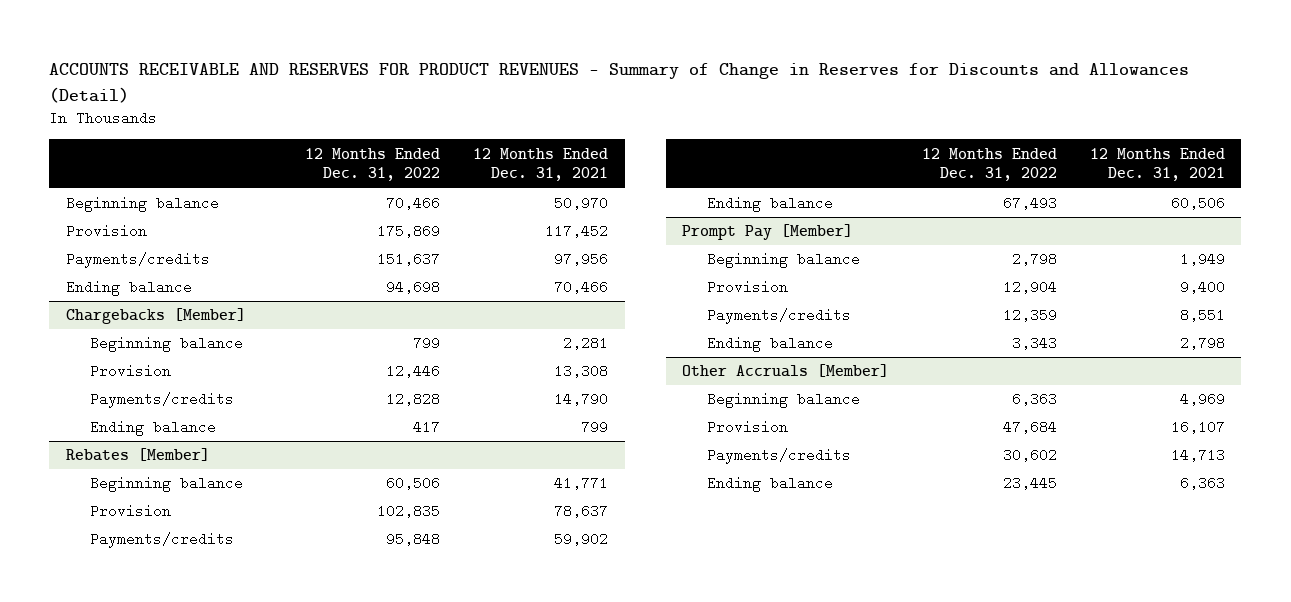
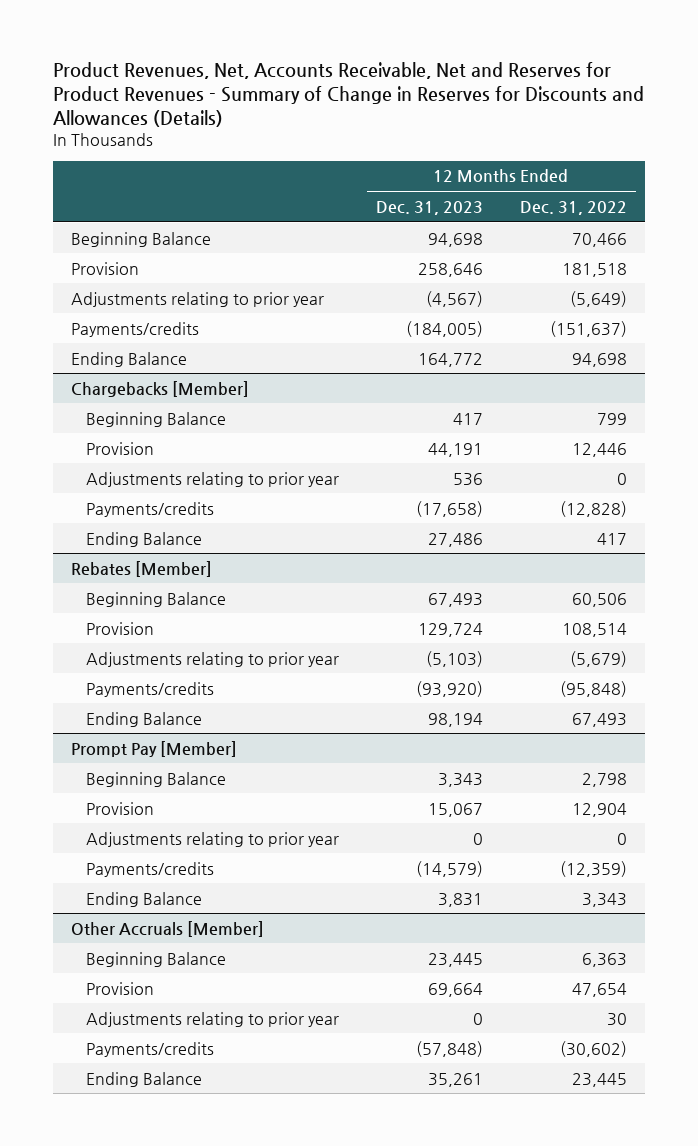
[49,62,1190,103] ACCOUNTS RECEIVABLE AND RESERVES FOR PRODUCT REVENUES - Summary of Change in Reserves for Discounts and Allowances (Detail) -> [52,62,644,128] Product Revenues, Net, Accounts Receivable, Net and Reserves for Product Revenues - Summary of Change in Reserves for Discounts and Allowances (Details)
[473,147,609,182] 12 Months Ended Dec. 31, 2021 -> none
none -> [375,200,483,215] Dec. 31, 2023
[65,196,219,213] Beginning balance -> [71,231,212,247] Beginning Balance
[377,224,441,239] 175,869 -> [561,262,627,277] 181,518
none -> [71,291,325,307] Adjustments relating to prior year
[377,252,441,267] 151,637 -> [549,320,627,337] (151,637)
[65,280,192,297] Ending balance -> [71,351,188,367] Ending Balance
[89,336,243,353] Beginning balance -> [85,411,226,427] Beginning Balance
none -> [85,471,339,487] Adjustments relating to prior year
[386,392,441,407] 12,828 -> [559,500,627,517] (12,828)
[89,420,216,437] Ending balance -> [85,531,202,547] Ending Balance
[89,476,243,493] Beginning balance -> [85,591,226,607] Beginning Balance
[377,504,441,519] 102,835 -> [561,622,627,637] 108,514
none -> [85,651,339,667] Adjustments relating to prior year
[386,532,441,547] 95,848 -> [559,680,627,697] (95,848)
[706,196,833,213] Ending balance -> [85,711,202,727] Ending Balance
[706,252,860,269] Beginning balance -> [85,771,226,787] Beginning Balance
none -> [85,831,339,847] Adjustments relating to prior year
[1003,308,1058,323] 12,359 -> [559,860,627,877] (12,359)
[706,336,833,353] Ending balance -> [85,891,202,907] Ending Balance
[706,392,860,409] Beginning balance -> [85,951,226,967] Beginning Balance
[1003,420,1058,435] 47,684 -> [571,982,627,997] 47,654
none -> [85,1011,339,1027] Adjustments relating to prior year
[1003,448,1058,463] 30,602 -> [559,1040,627,1057] (30,602)
[706,476,833,493] Ending balance -> [85,1071,202,1087] Ending Balance

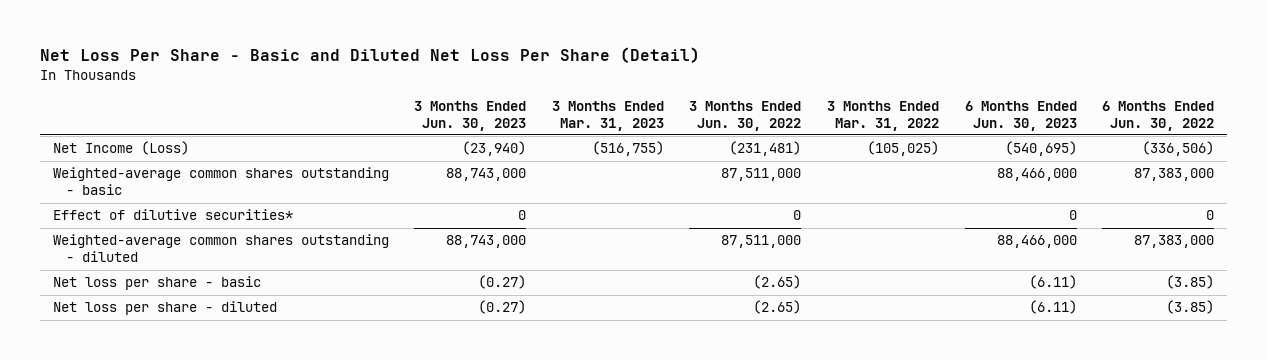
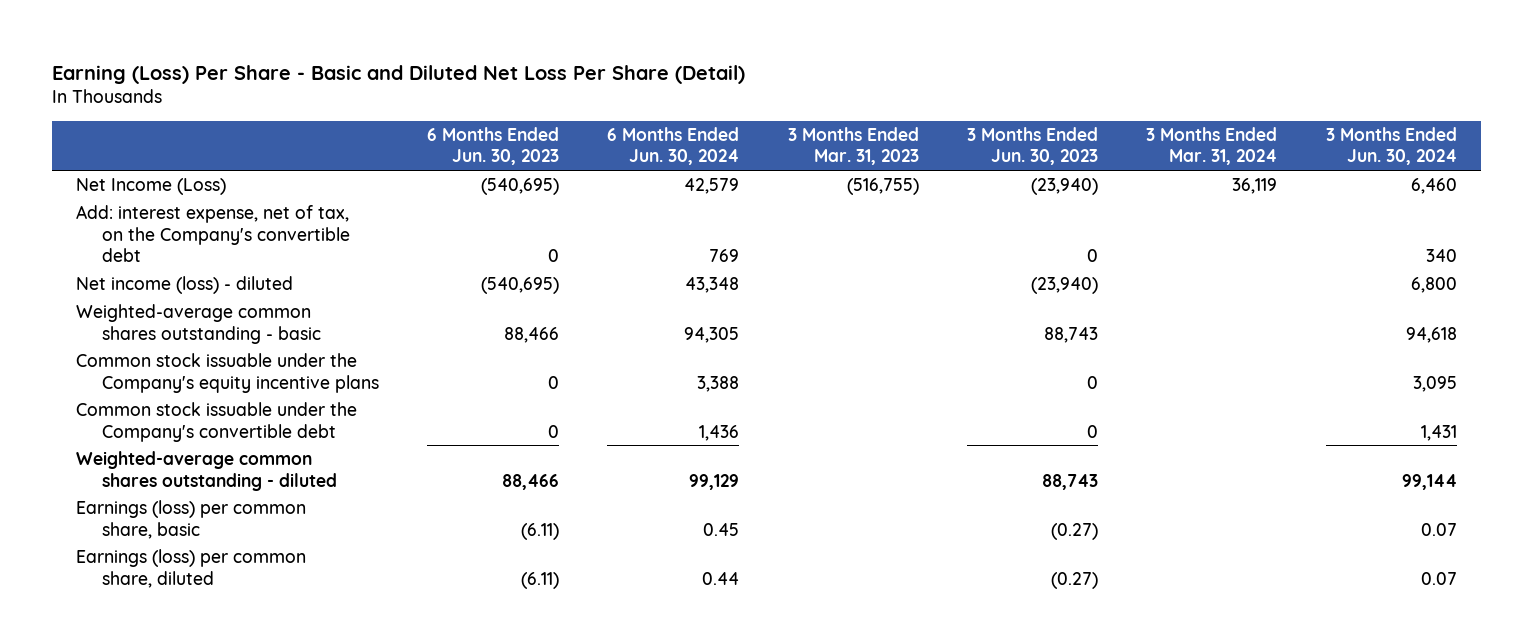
[40,47,701,64] Net Loss Per Share - Basic and Diluted Net Loss Per Share (Detail) -> [52,64,746,84] Earning (Loss) Per Share - Basic and Diluted Net Loss Per Share (Detail)
[689,100,802,131] 3 Months Ended Jun. 30, 2022 -> none
[827,100,940,131] 3 Months Ended Mar. 31, 2022 -> none
[1102,100,1215,131] 6 Months Ended Jun. 30, 2022 -> none
none -> [607,126,740,166] 6 Months Ended Jun. 30, 2024
none -> [1146,126,1278,166] 3 Months Ended Mar. 31, 2024
none -> [1325,126,1457,166] 3 Months Ended Jun. 30, 2024
[52,209,293,221] Effect of dilutive securities* -> none
none -> [76,205,350,263] Add: interest expense, net of tax, on the Company's convertible debt
none -> [76,276,294,295] Net income (loss) - diluted
[446,168,527,182] 88,743,000 -> [1044,326,1099,343] 88,743
[996,168,1077,182] 88,466,000 -> [504,326,560,343] 88,466
none -> [76,353,379,393] Common stock issuable under the Company's equity incentive plans
none -> [76,402,358,442] Common stock issuable under the Company's convertible debt
[446,235,527,249] 88,743,000 -> [1042,473,1099,490] 88,743
[996,235,1077,249] 88,466,000 -> [502,473,560,490] 88,466
[52,276,261,291] Net loss per share - basic -> [76,500,307,539] Earnings (loss) per common share, basic
[52,301,277,316] Net loss per share - diluted -> [76,549,307,588] Earnings (loss) per common share, diluted

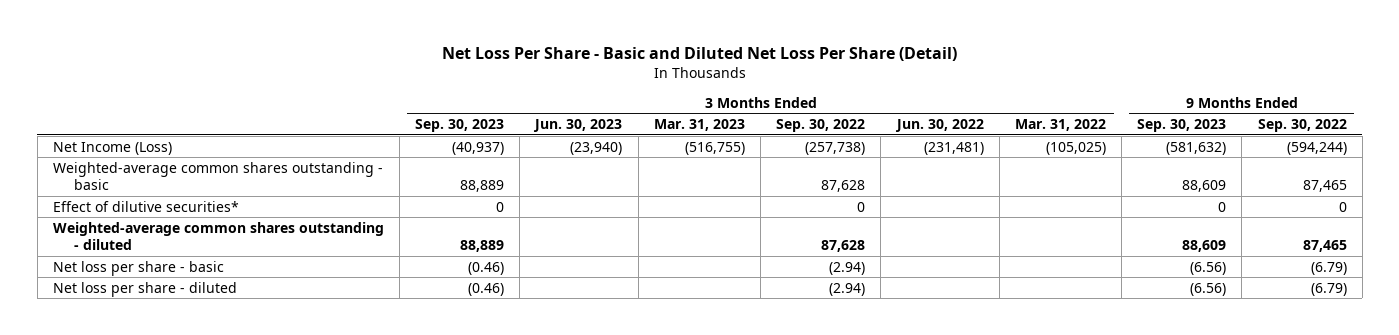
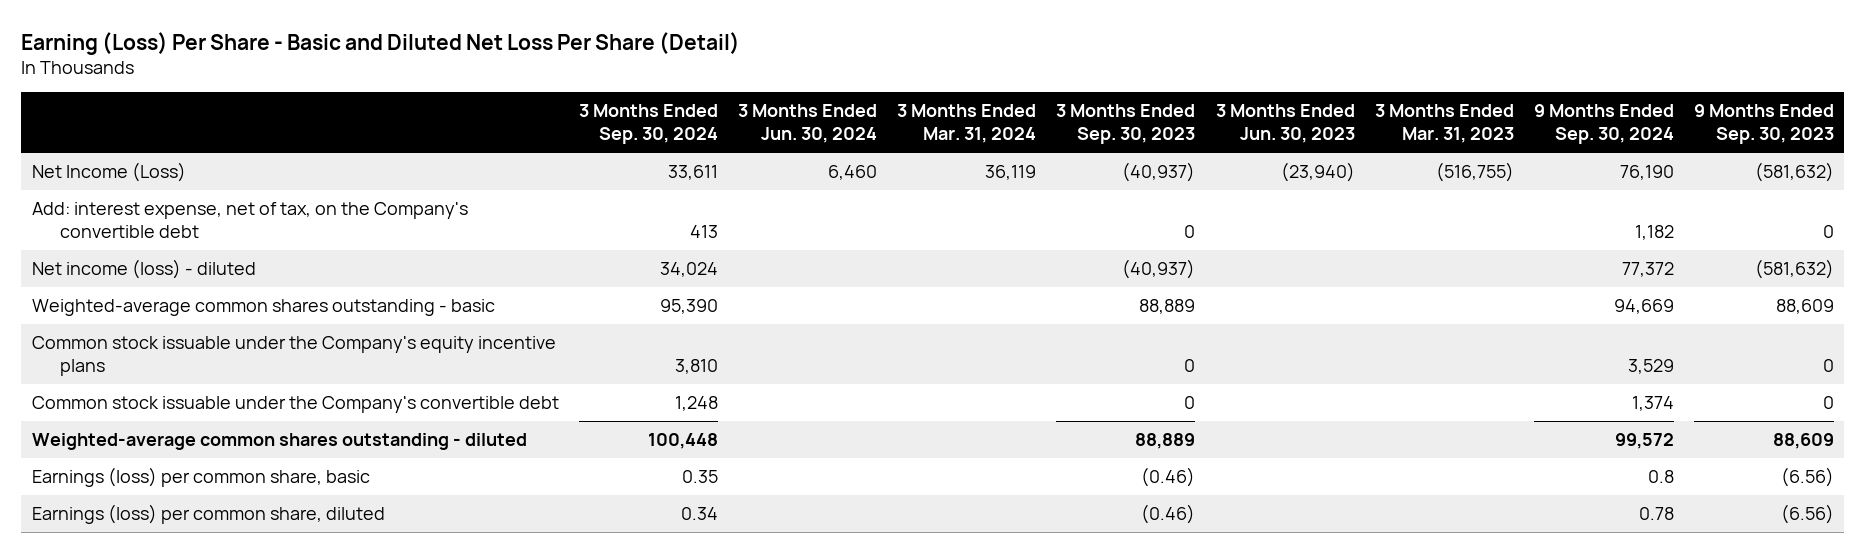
[441,46,957,61] Net Loss Per Share - Basic and Diluted Net Loss Per Share (Detail) -> [21,31,741,55] Earning (Loss) Per Share - Basic and Diluted Net Loss Per Share (Detail)
[776,119,866,133] Sep. 30, 2022 -> none
[894,119,984,133] Jun. 30, 2022 -> none
[1014,119,1106,132] Mar. 31, 2022 -> none
[1257,119,1347,133] Sep. 30, 2022 -> none
none -> [578,104,718,145] 3 Months Ended Sep. 30, 2024
none -> [737,104,877,144] 3 Months Ended Jun. 30, 2024
none -> [897,104,1037,144] 3 Months Ended Mar. 31, 2024
none -> [1533,104,1674,145] 9 Months Ended Sep. 30, 2024
none -> [31,202,468,239] Add: interest expense, net of tax, on the Company's convertible debt
none -> [31,259,256,280] Net income (loss) - diluted
[52,200,239,212] Effect of dilutive securities* -> none
none -> [31,336,556,377] Common stock issuable under the Company's equity incentive plans
none -> [31,396,559,414] Common stock issuable under the Company's convertible debt
[52,260,224,276] Net loss per share - basic -> [31,467,370,488] Earnings (loss) per common share, basic
[52,281,237,297] Net loss per share - diluted -> [31,504,385,525] Earnings (loss) per common share, diluted

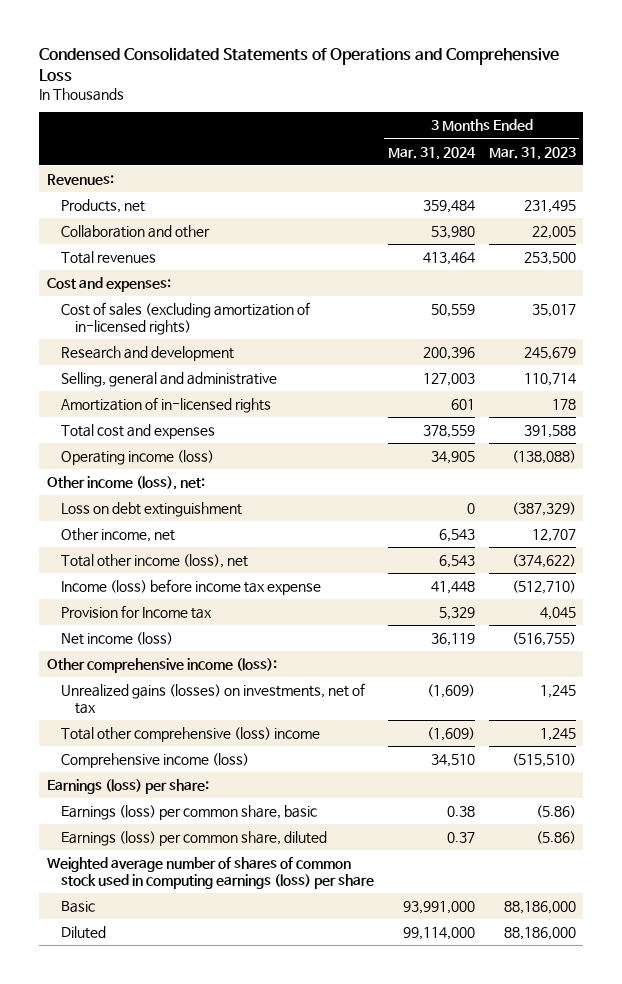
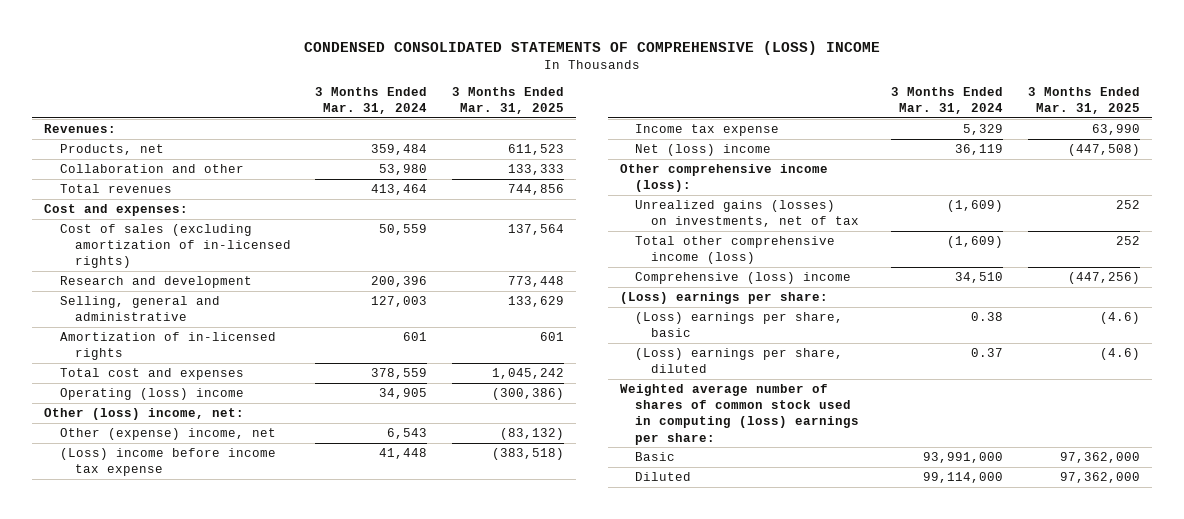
[39,47,560,83] Condensed Consolidated Statements of Operations and Comprehensive Loss -> [303,40,880,55] CONDENSED CONSOLIDATED STATEMENTS OF COMPREHENSIVE (LOSS) INCOME
[488,146,576,160] Mar. 31, 2023 -> none
none -> [451,86,564,114] 3 Months Ended Mar. 31, 2025
[60,501,242,517] Loss on debt extinguishment -> none
[60,553,248,568] Total other income (loss), net -> none
[60,449,214,465] Operating income (loss) -> [59,388,244,401] Operating (loss) income
[46,475,205,490] Other income (loss), net: -> [44,408,245,421] Other (loss) income, net:
[60,527,175,542] Other income, net -> [59,428,276,441] Other (expense) income, net
[60,578,321,595] Income (loss) before income tax expense -> [59,448,276,477] (Loss) income before income tax expense
[60,604,212,619] Provision for Income tax -> [635,124,780,137] Income tax expense
[60,631,173,645] Net income (loss) -> [635,144,772,157] Net (loss) income
[60,726,320,742] Total other comprehensive (loss) income -> [635,236,836,265] Total other comprehensive income (loss)
[60,752,249,768] Comprehensive income (loss) -> [635,272,852,285] Comprehensive (loss) income
[46,778,209,794] Earnings (loss) per share: -> [619,292,828,305] (Loss) earnings per share:
[60,804,317,820] Earnings (loss) per common share, basic -> [635,312,844,338] (Loss) earnings per share, basic
[60,830,327,846] Earnings (loss) per common share, diluted -> [635,348,844,374] (Loss) earnings per share, diluted
[46,856,374,889] Weighted average number of shares of common stock used in computing earnings (loss) per share -> [619,384,860,445] Weighted average number of shares of common stock used in computing (loss) earnings per share:

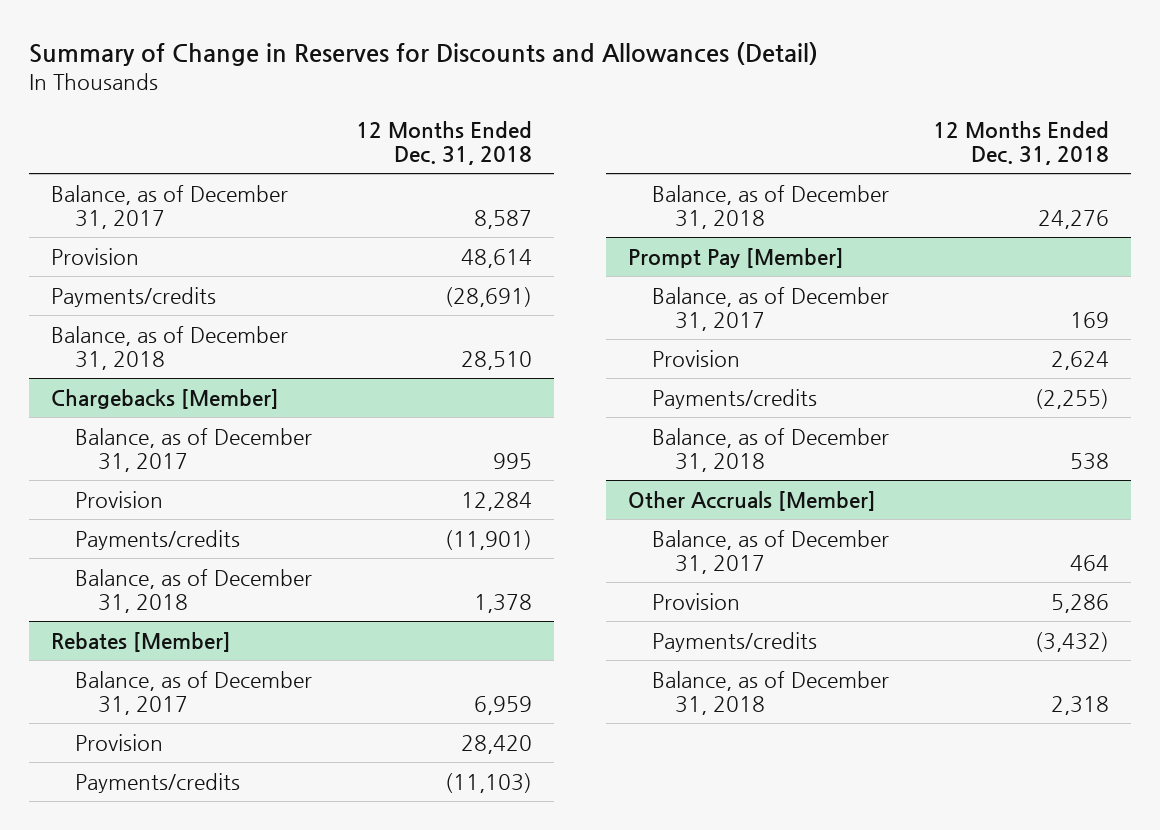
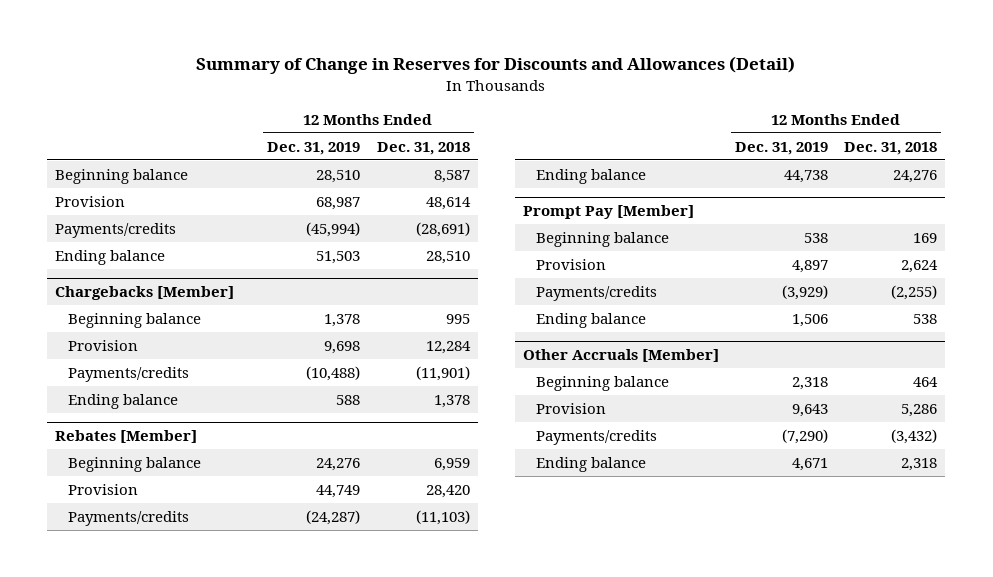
none -> [267,141,361,155] Dec. 31, 2019
[51,184,289,230] Balance, as of December 31, 2017 -> [55,168,189,184] Beginning balance
[51,325,289,371] Balance, as of December 31, 2018 -> [55,249,166,265] Ending balance
[74,427,312,473] Balance, as of December 31, 2017 -> [67,312,201,328] Beginning balance
[74,568,312,614] Balance, as of December 31, 2018 -> [67,393,178,409] Ending balance
[74,670,312,716] Balance, as of December 31, 2017 -> [67,456,201,472] Beginning balance
[651,184,889,230] Balance, as of December 31, 2018 -> [535,168,646,184] Ending balance
[651,286,889,332] Balance, as of December 31, 2017 -> [535,231,669,247] Beginning balance
[651,427,889,473] Balance, as of December 31, 2018 -> [535,312,646,328] Ending balance
[651,529,889,575] Balance, as of December 31, 2017 -> [535,375,669,391] Beginning balance
[651,670,889,716] Balance, as of December 31, 2018 -> [535,456,646,472] Ending balance

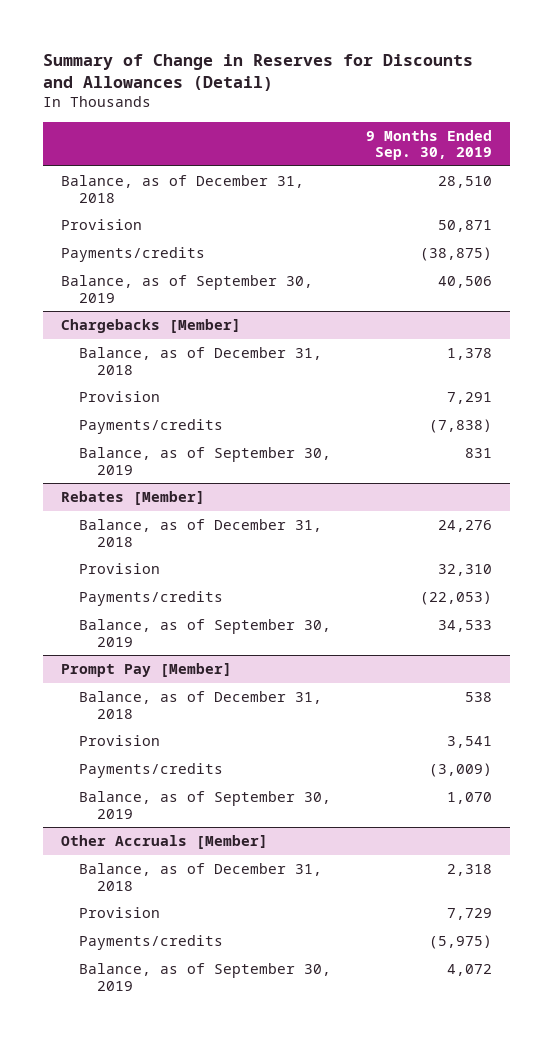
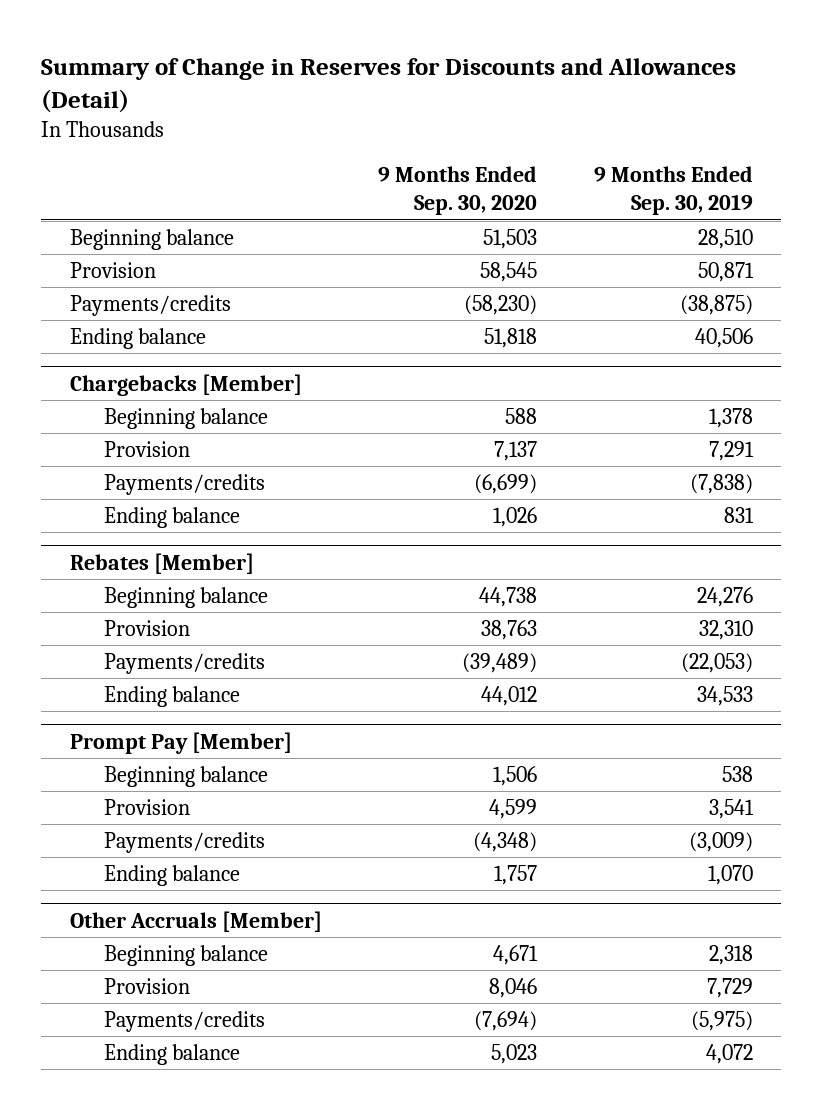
none -> [378,166,538,216] 9 Months Ended Sep. 30, 2020
[60,175,304,203] Balance, as of December 31, 2018 -> [69,228,234,250] Beginning balance
[60,275,313,303] Balance, as of September 30, 2019 -> [69,327,206,349] Ending balance
[78,347,322,375] Balance, as of December 31, 2018 -> [103,407,268,429] Beginning balance
[78,447,331,475] Balance, as of September 30, 2019 -> [103,506,240,528] Ending balance
[78,519,322,547] Balance, as of December 31, 2018 -> [103,586,268,608] Beginning balance
[78,619,331,647] Balance, as of September 30, 2019 -> [103,685,240,707] Ending balance
[78,691,322,719] Balance, as of December 31, 2018 -> [103,765,268,787] Beginning balance
[78,791,331,819] Balance, as of September 30, 2019 -> [103,864,240,886] Ending balance
[78,863,322,891] Balance, as of December 31, 2018 -> [103,944,268,966] Beginning balance
[78,963,331,991] Balance, as of September 30, 2019 -> [103,1043,240,1065] Ending balance

